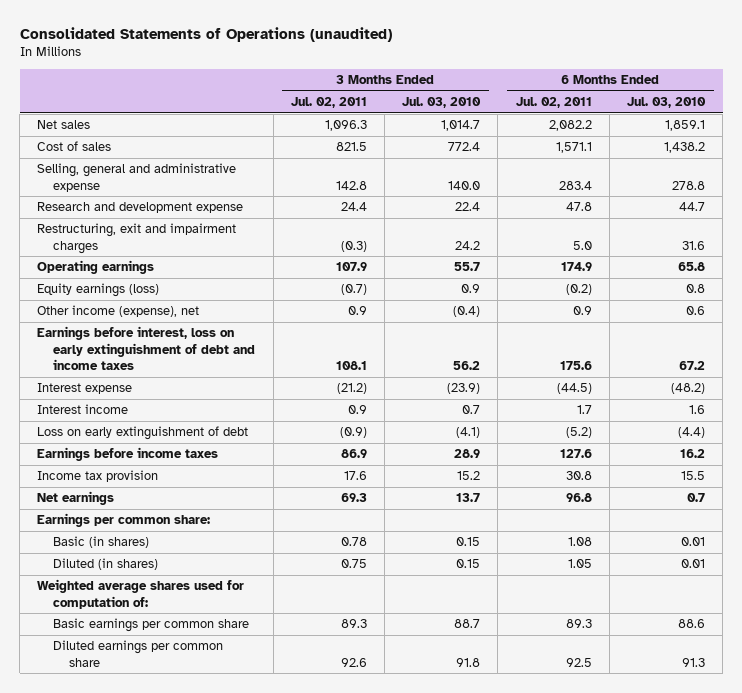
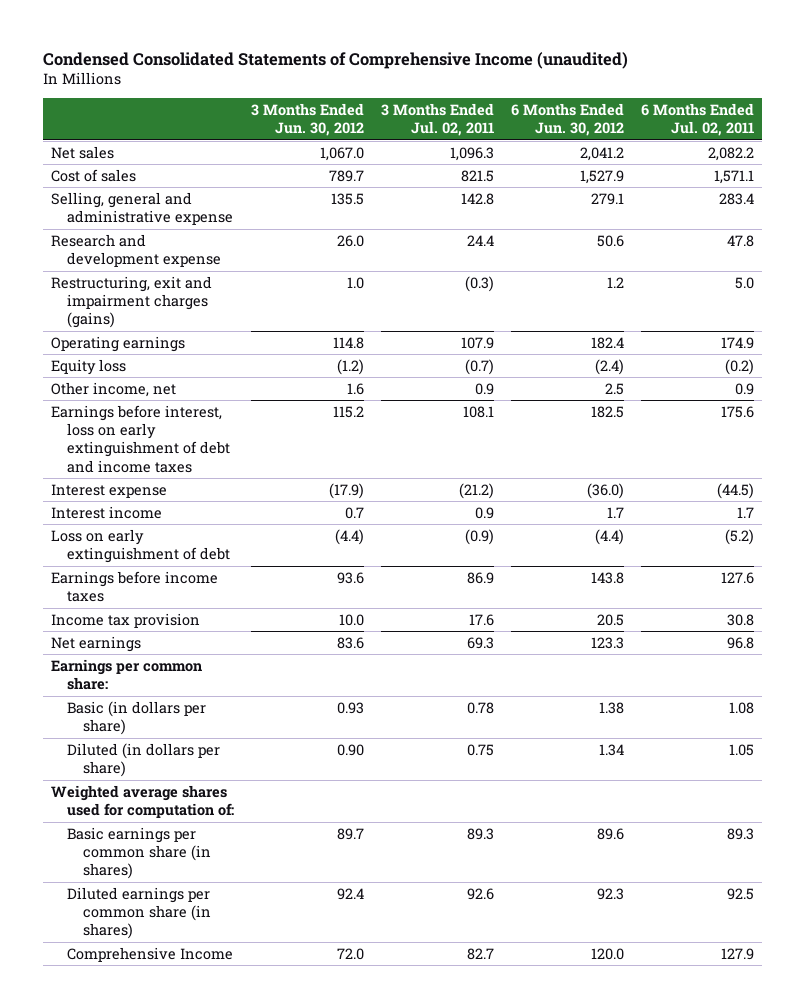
[19,27,392,43] Consolidated Statements of Operations (unaudited) -> [42,51,628,69] Condensed Consolidated Statements of Comprehensive Income (unaudited)
[402,97,482,109] Jul. 03, 2010 -> none
[627,97,707,109] Jul. 03, 2010 -> none
none -> [250,102,364,137] 3 Months Ended Jun. 30, 2012
none -> [510,102,624,137] 6 Months Ended Jun. 30, 2012
[37,223,237,254] Restructuring, exit and impairment charges -> [51,275,213,329] Restructuring, exit and impairment charges (gains)
[37,283,160,298] Equity earnings (loss) -> [51,358,127,375] Equity loss
[37,305,200,318] Other income (expense), net -> [51,381,177,397] Other income, net
[53,536,150,549] Basic (in shares) -> [66,700,206,736] Basic (in dollars per share)
[53,558,159,571] Diluted (in shares) -> [66,742,220,778] Diluted (in dollars per share)
[53,618,250,633] Basic earnings per common share -> [66,826,211,880] Basic earnings per common share (in shares)
[53,640,224,667] Diluted earnings per common share -> [66,886,211,940] Diluted earnings per common share (in shares)
none -> [66,946,233,962] Comprehensive Income

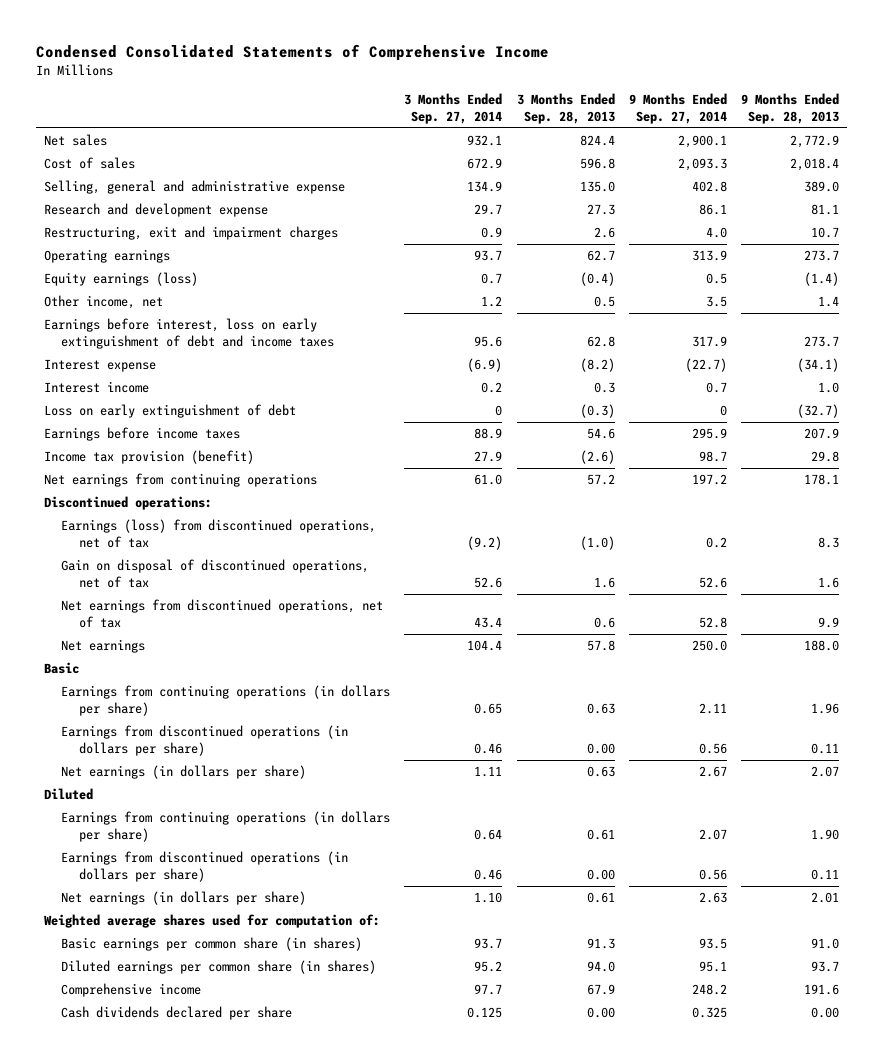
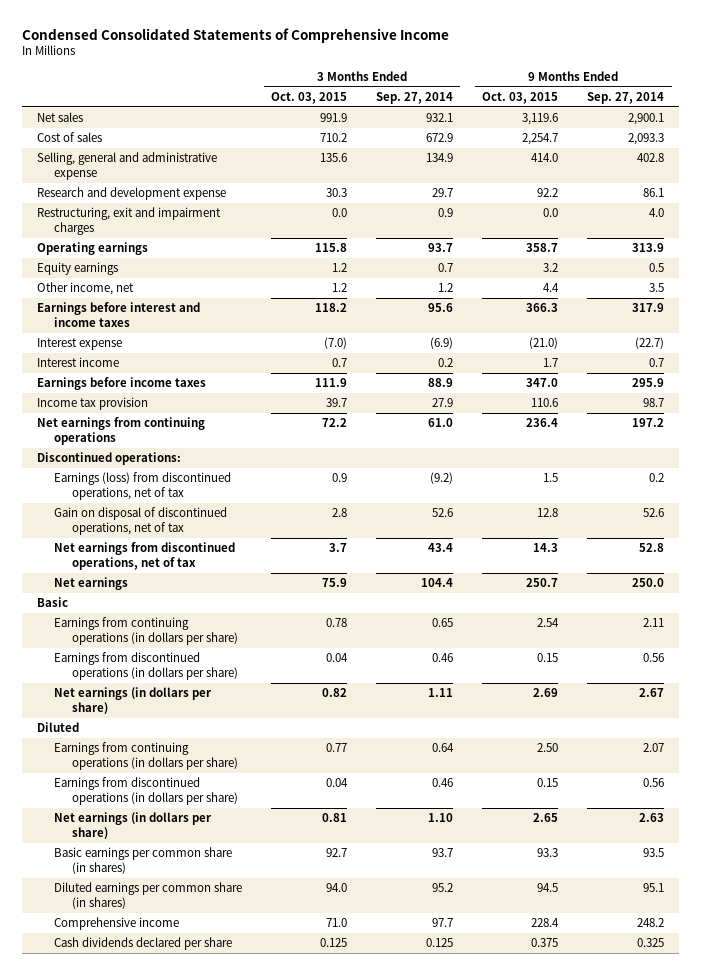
[516,93,615,125] 3 Months Ended Sep. 28, 2013 -> none
[741,93,840,125] 9 Months Ended Sep. 28, 2013 -> none
none -> [271,92,348,105] Oct. 03, 2015
none -> [482,92,559,105] Oct. 03, 2015
[43,272,198,287] Equity earnings (loss) -> [36,262,118,276] Equity earnings
[43,318,335,350] Earnings before interest, loss on early extinguishment of debt and income taxes -> [36,302,200,327] Earnings before interest and income taxes
[43,404,296,419] Loss on early extinguishment of debt -> none
[43,450,254,465] Income tax provision (benefit) -> [36,397,148,411] Income tax provision
[43,914,380,929] Weighted average shares used for computation of: -> none

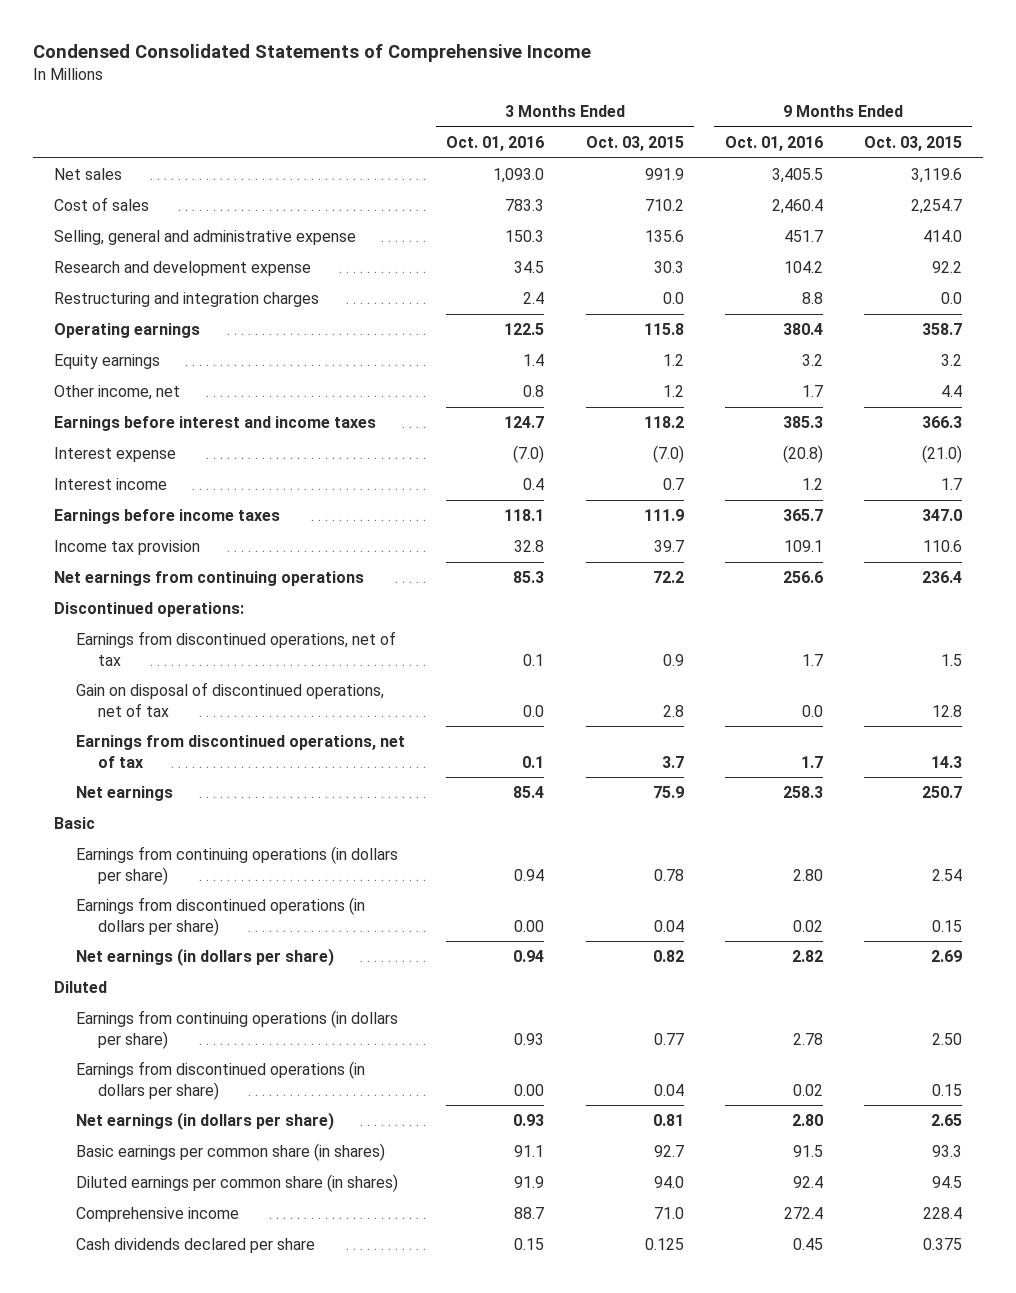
[376,92,454,105] Sep. 27, 2014 -> none
[587,92,665,105] Sep. 27, 2014 -> none
none -> [446,135,545,151] Oct. 01, 2016
none -> [724,135,823,151] Oct. 01, 2016
[36,207,221,235] Restructuring, exit and impairment charges -> [53,292,319,308] Restructuring and integration charges
[54,472,232,500] Earnings (loss) from discontinued operations, net of tax -> [75,631,396,666] Earnings from discontinued operations, net of tax
[54,542,236,570] Net earnings from discontinued operations, net of tax -> [75,735,405,768] Earnings from discontinued operations, net of tax

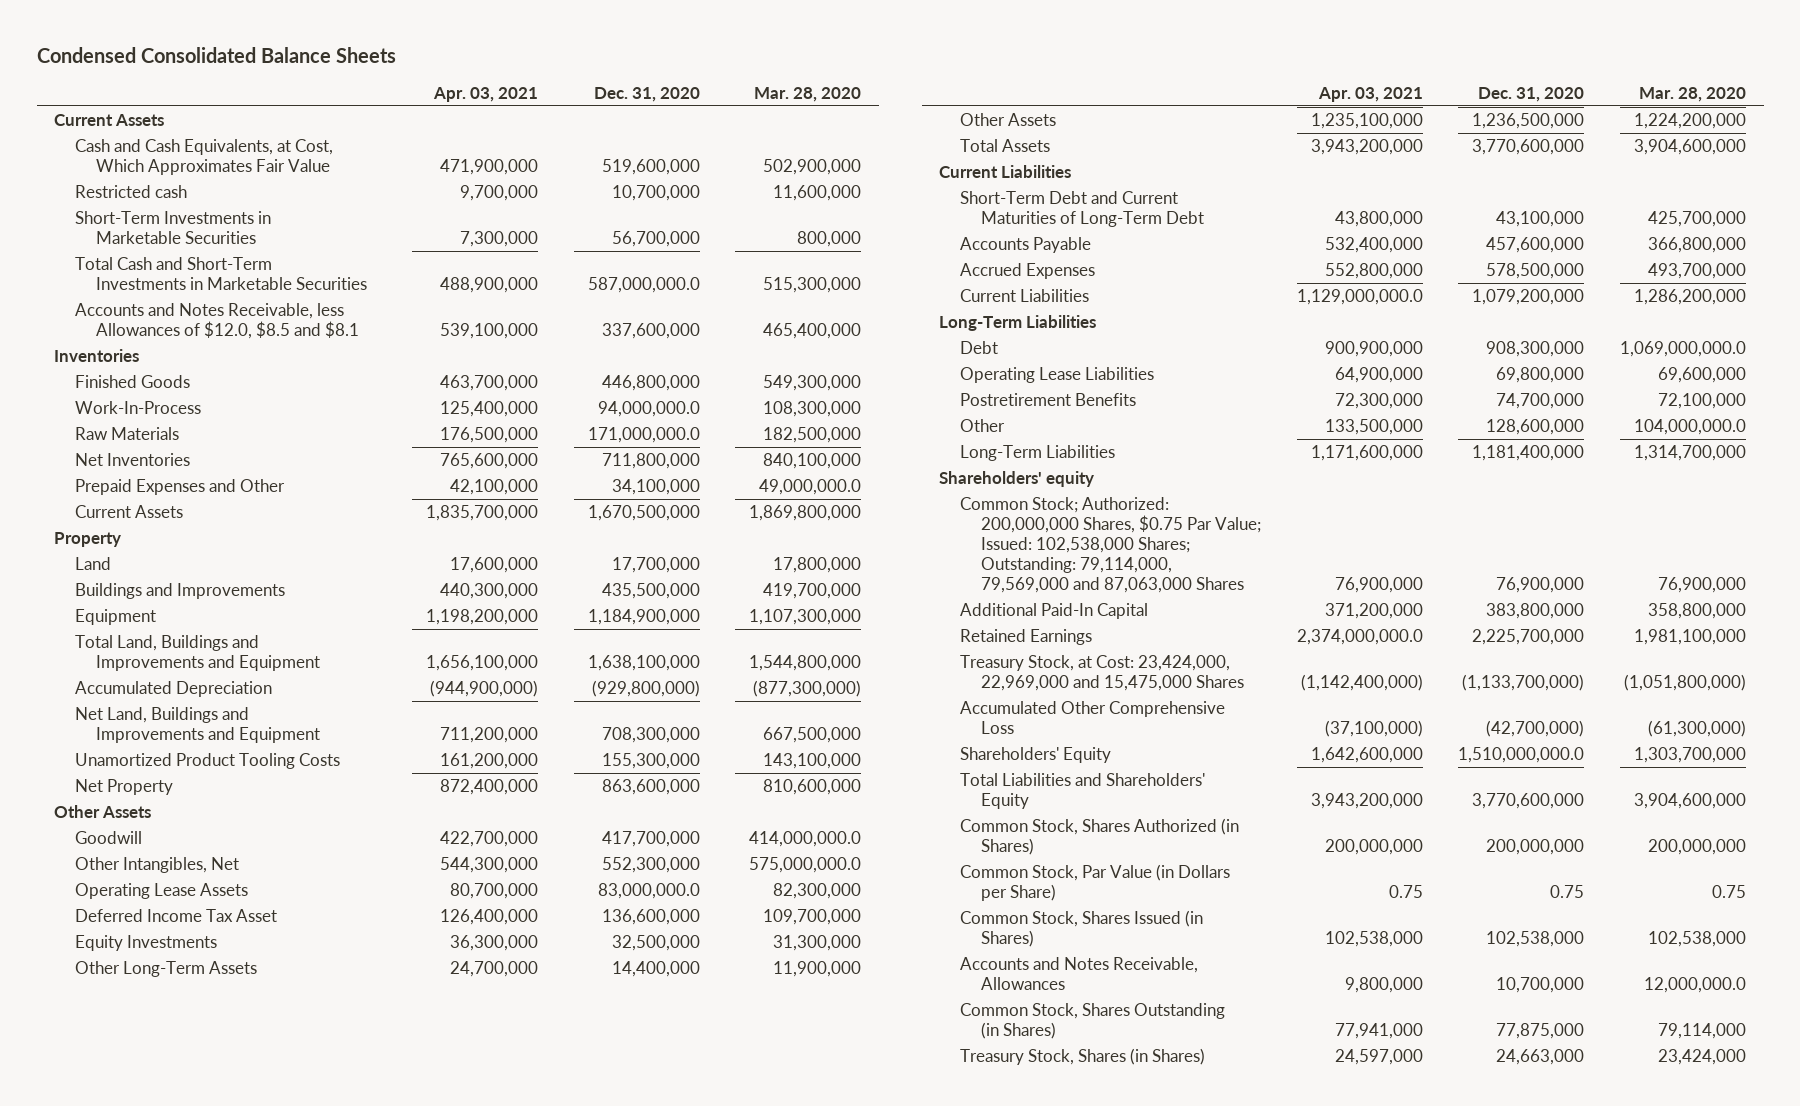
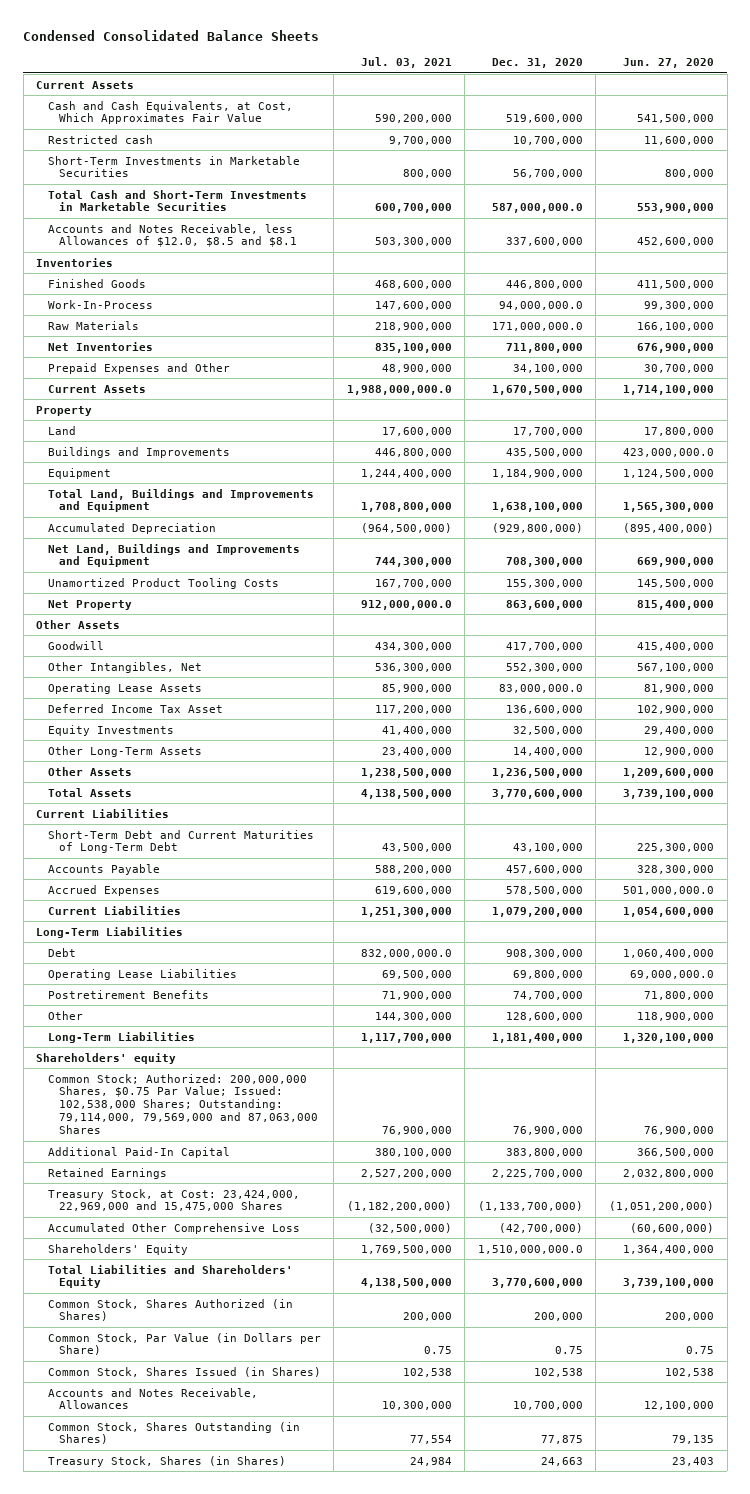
[432,86,538,102] Apr. 03, 2021 -> none
[754,86,862,102] Mar. 28, 2020 -> none
none -> [360,57,452,69] Jul. 03, 2021
none -> [622,58,714,69] Jun. 27, 2020
[1486,839,1585,856] 200,000,000 -> [533,1312,583,1322] 200,000
[1486,931,1585,948] 102,538,000 -> [533,1367,583,1377] 102,538
[1496,1023,1585,1040] 77,875,000 -> [540,1435,583,1445] 77,875
[1496,1048,1585,1065] 24,663,000 -> [540,1456,583,1466] 24,663

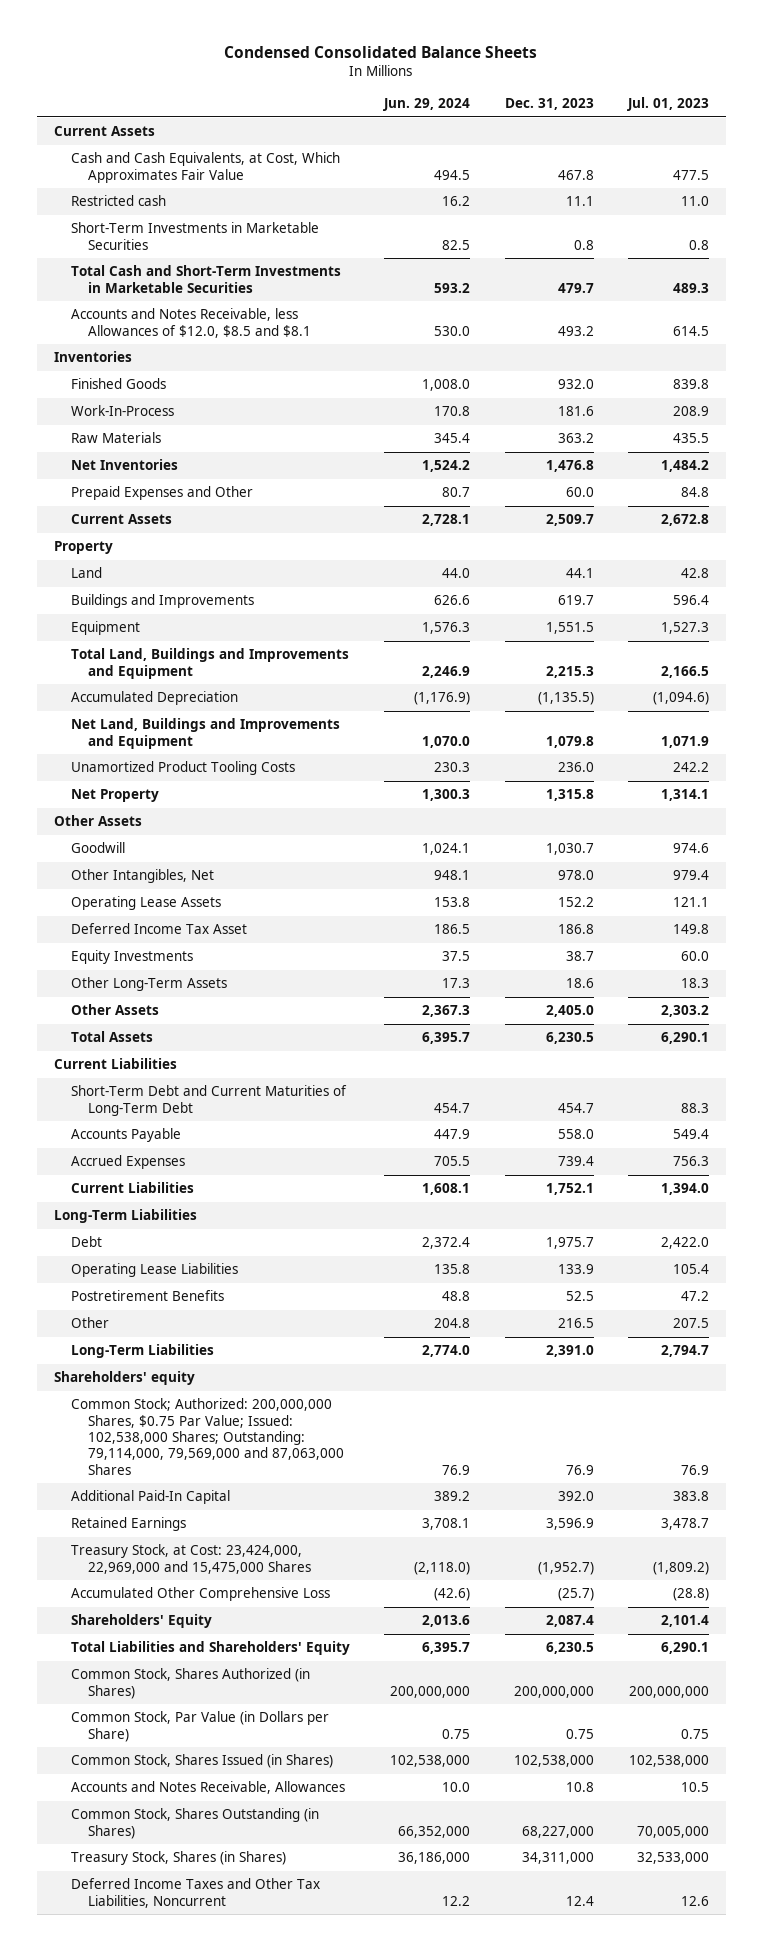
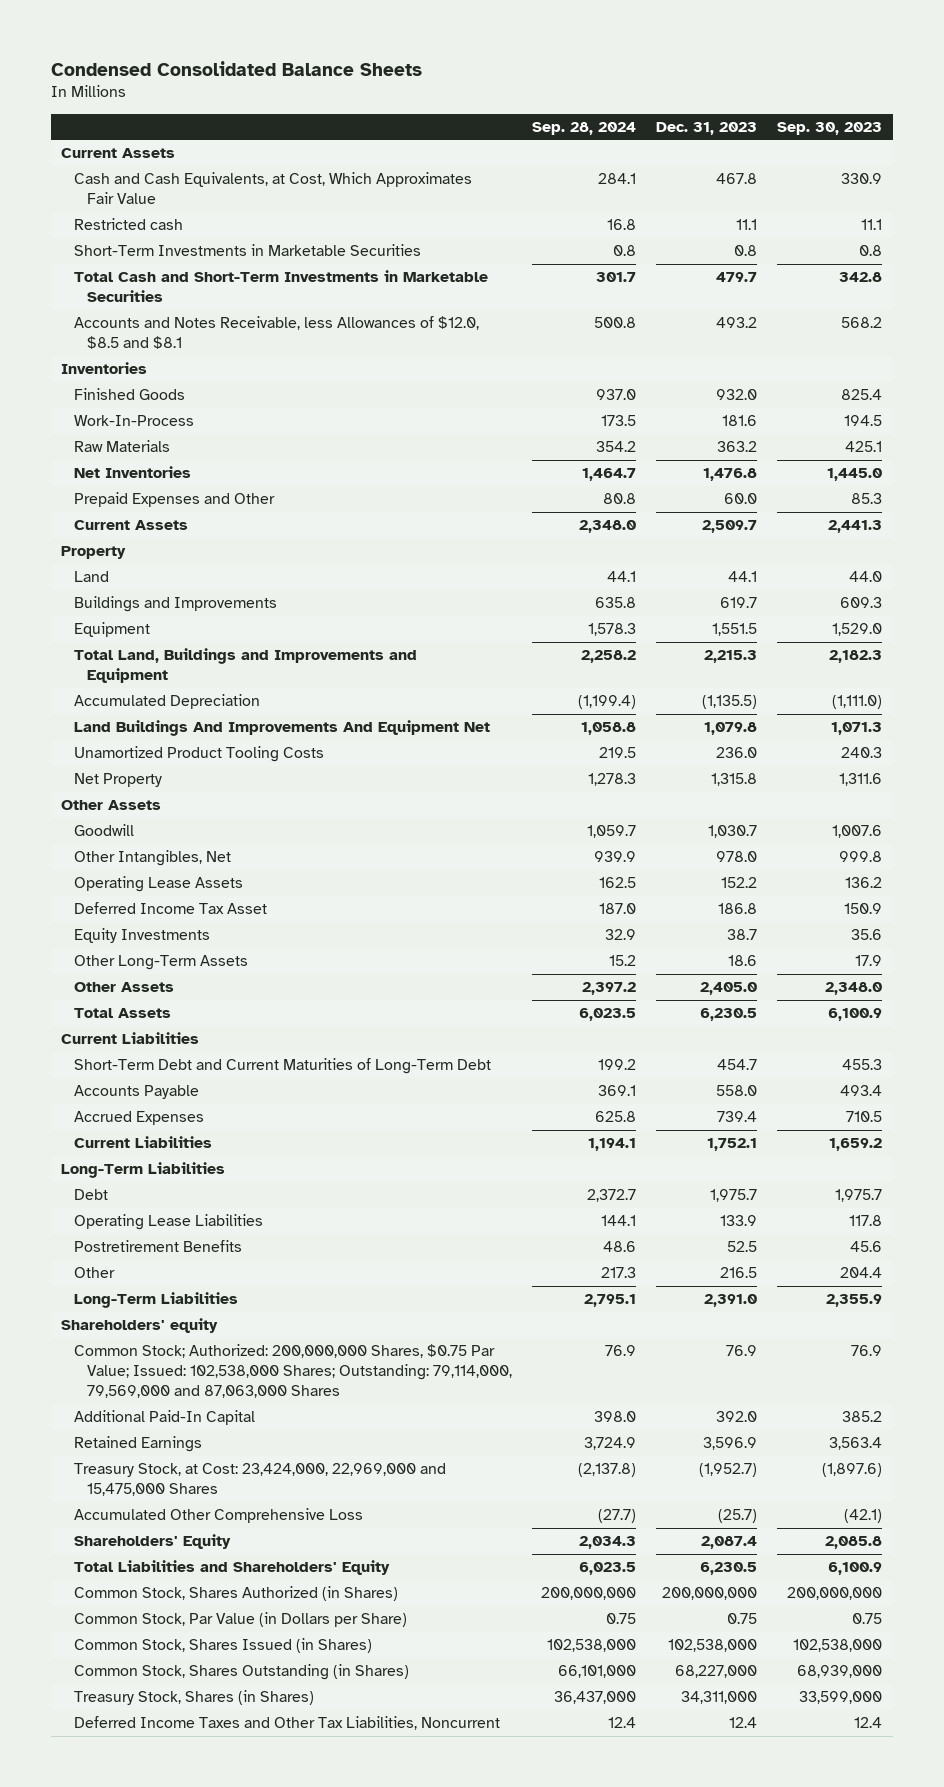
[383,98,471,112] Jun. 29, 2024 -> none
[627,97,710,112] Jul. 01, 2023 -> none
none -> [531,121,636,135] Sep. 28, 2024
none -> [777,121,883,135] Sep. 30, 2023
[70,718,340,749] Net Land, Buildings and Improvements and Equipment -> [73,720,490,737] Land Buildings And Improvements And Equipment Net
[70,1781,345,1795] Accounts and Notes Receivable, Allowances -> none

